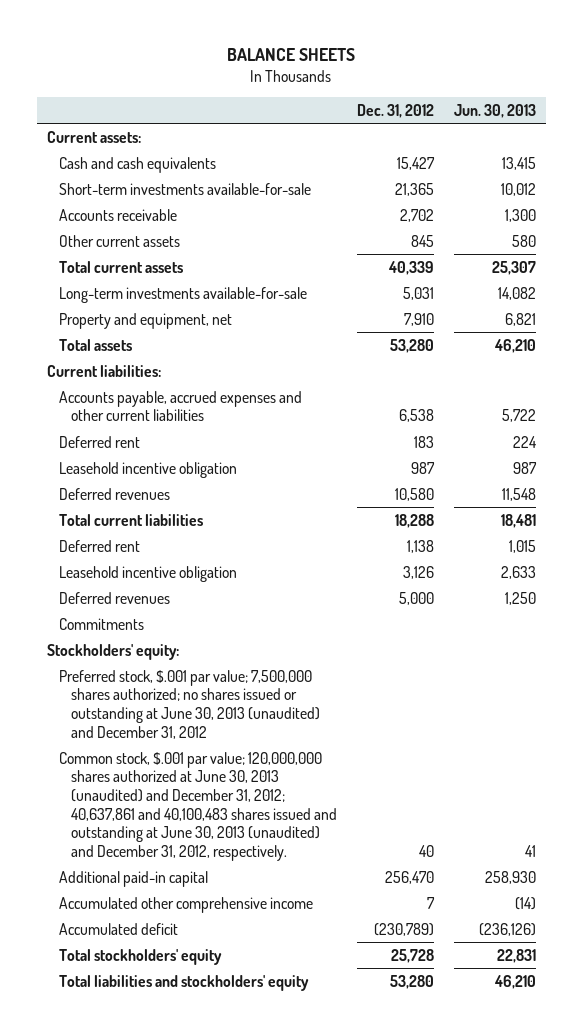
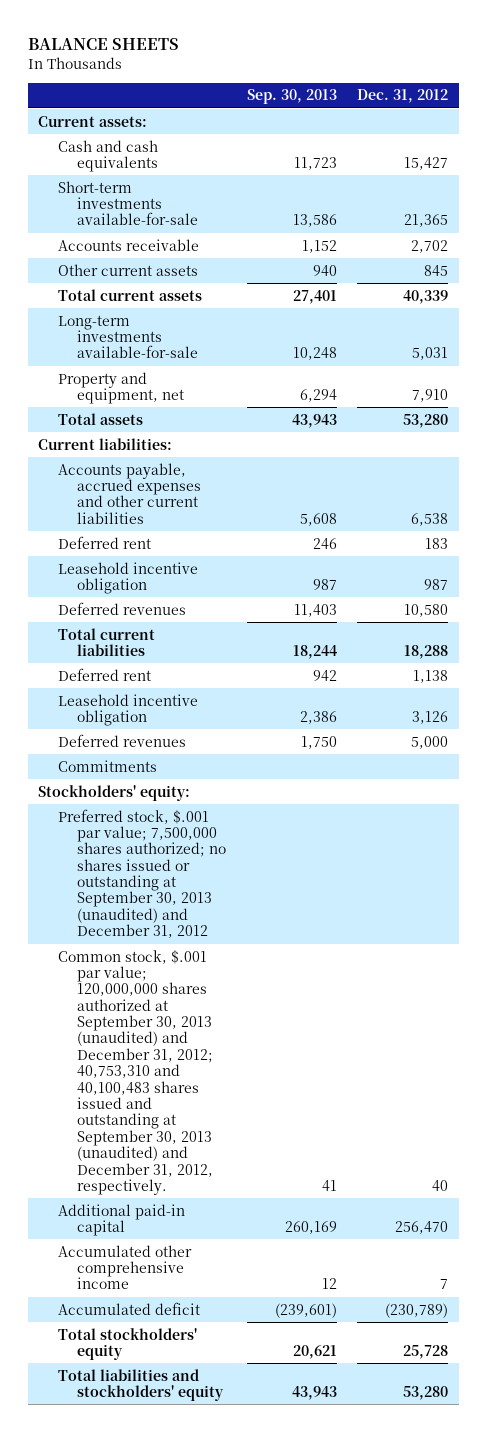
[453,104,536,119] Jun. 30, 2013 -> none
none -> [246,89,337,105] Sep. 30, 2013
[59,669,321,739] Preferred stock, $.001 par value; 7,500,000 shares authorized; no shares issued or outstanding at June 30, 2013 (unaudited) and December 31, 2012 -> [57,808,227,939] Preferred stock, $.001 par value; 7,500,000 shares authorized; no shares issued or outstanding at September 30, 2013 (unaudited) and December 31, 2012
[59,751,338,862] Common stock, $.001 par value; 120,000,000 shares authorized at June 30, 2013 (unaudited) and December 31, 2012; 40,637,861 and 40,100,483 shares issued and outstanding at June 30, 2013 (unaudited) and December 31, 2012, respectively. -> [57,949,214,1195] Common stock, $.001 par value; 120,000,000 shares authorized at September 30, 2013 (unaudited) and December 31, 2012; 40,753,310 and 40,100,483 shares issued and outstanding at September 30, 2013 (unaudited) and December 31, 2012, respectively.

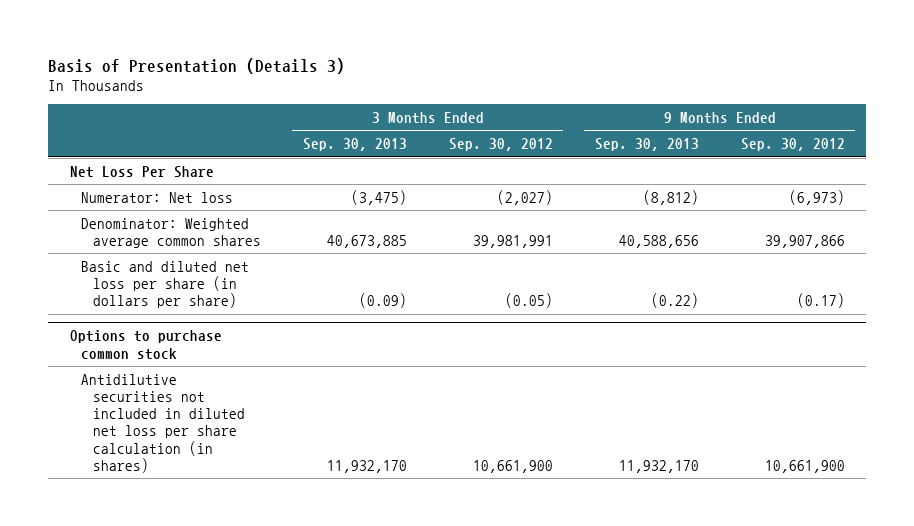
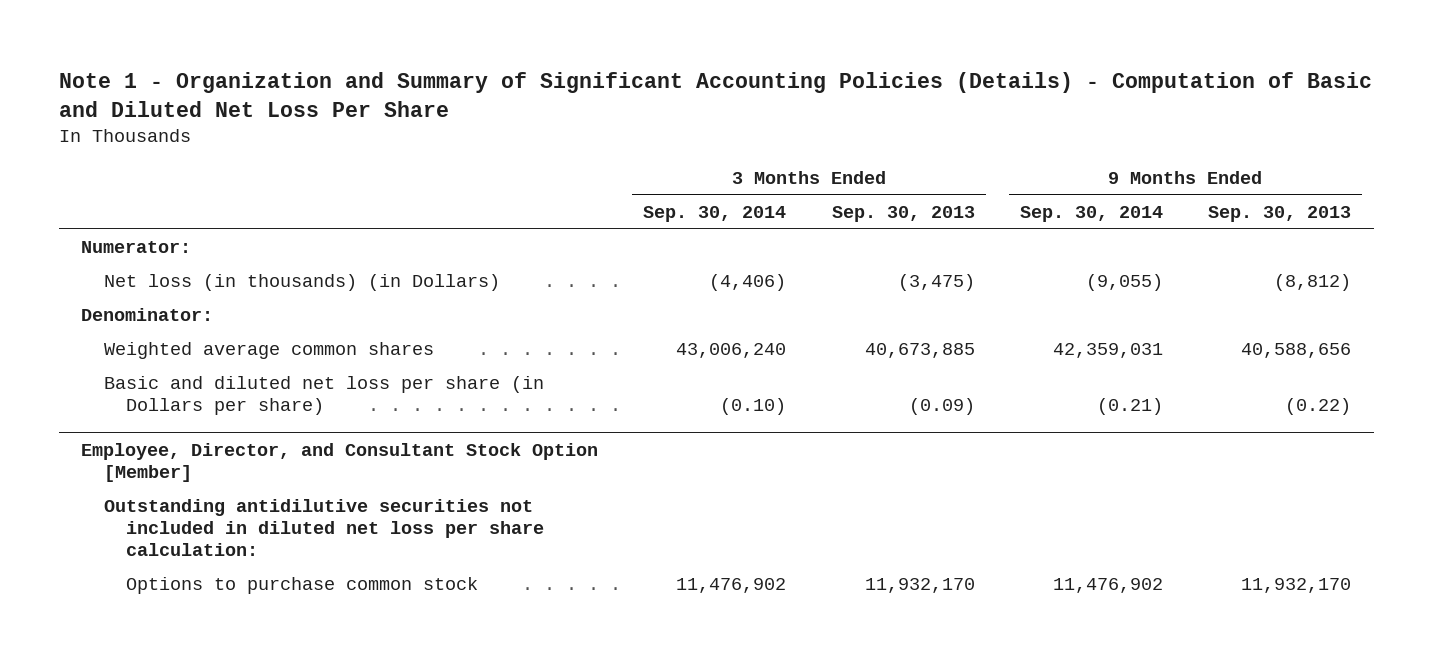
[48,57,346,74] Basis of Presentation (Details 3) -> [58,71,1372,117] Note 1 - Organization and Summary of Significant Accounting Policies (Details) - Computation of Basic and Diluted Net Loss Per Share
[448,138,553,152] Sep. 30, 2012 -> none
[740,138,845,152] Sep. 30, 2012 -> none
none -> [643,205,787,222] Sep. 30, 2014
none -> [1019,205,1163,222] Sep. 30, 2014
[69,165,214,178] Net Loss Per Share -> none
[69,330,222,360] Options to purchase common stock -> none
none -> [81,241,192,254] Numerator:
[81,191,234,203] Numerator: Net loss -> [103,274,500,292] Net loss (in thousands) (in Dollars)
none -> [81,308,214,322] Denominator:
[81,217,261,248] Denominator: Weighted average common shares -> [103,342,434,360] Weighted average common shares
[81,260,250,309] Basic and diluted net loss per share (in dollars per share) -> [103,376,544,416] Basic and diluted net loss per share (in Dollars per share)
none -> [81,443,599,483] Employee, Director, and Consultant Stock Option [Member]
none -> [103,499,545,557] Outstanding antidilutive securities not included in diluted net loss per share calculation:
[81,373,245,474] Antidilutive securities not included in diluted net loss per share calculation (in shares) -> [126,577,479,595] Options to purchase common stock

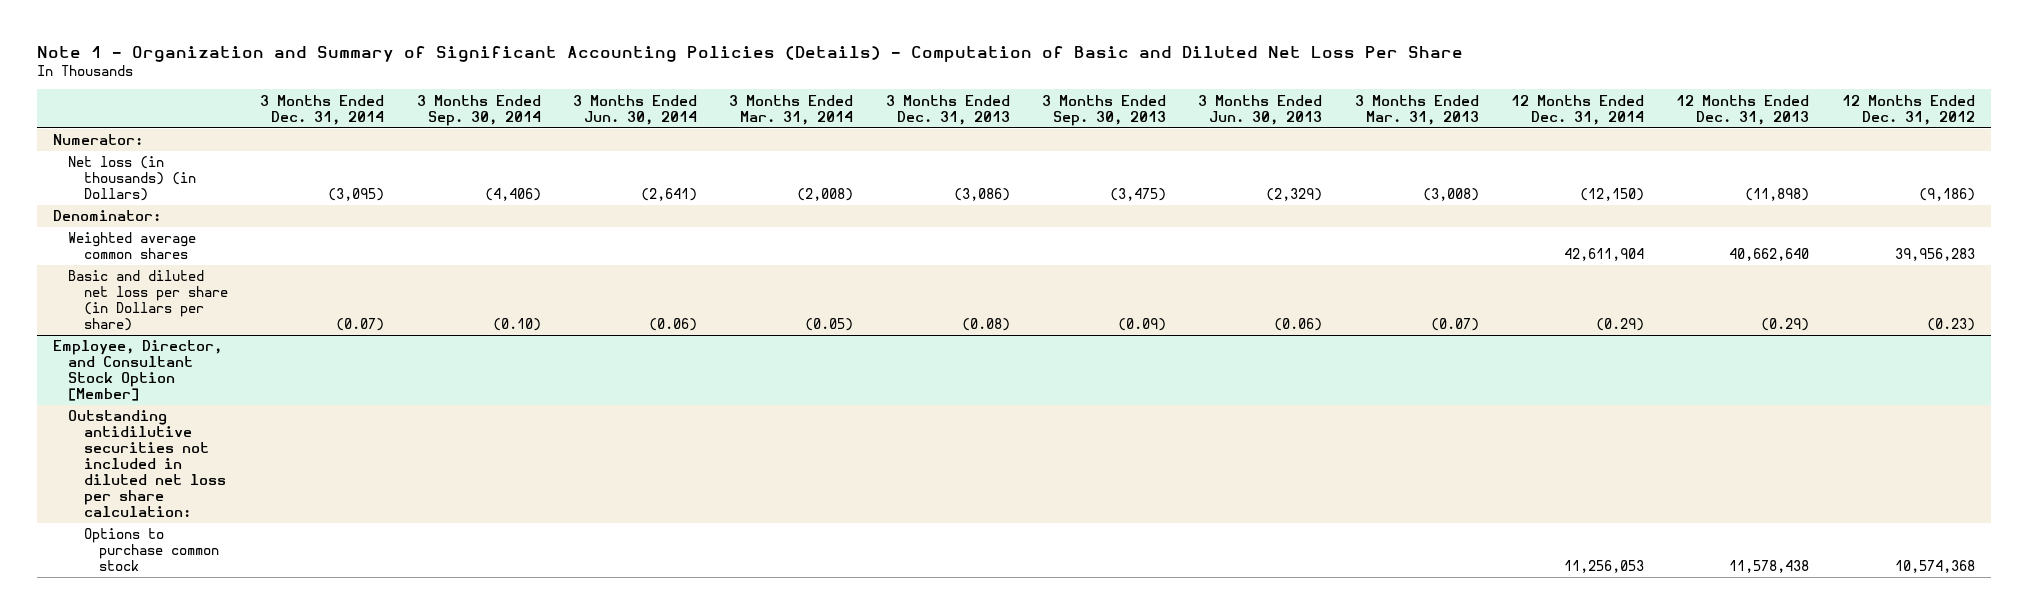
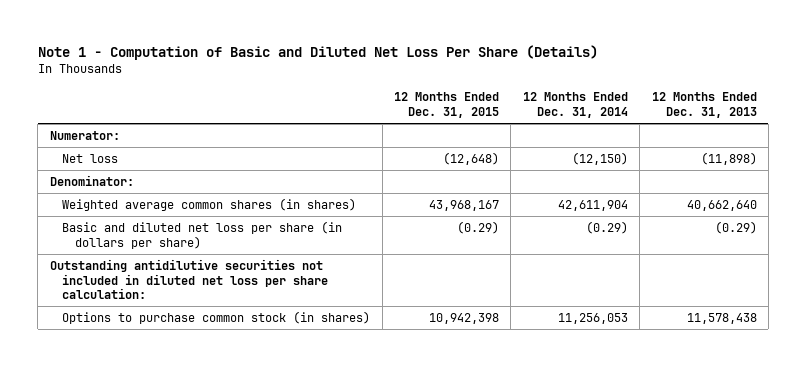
[36,45,1463,62] Note 1 - Organization and Summary of Significant Accounting Policies (Details) - Computation of Basic and Diluted Net Loss Per Share -> [37,44,598,60] Note 1 - Computation of Basic and Diluted Net Loss Per Share (Details)
[260,94,385,125] 3 Months Ended Dec. 31, 2014 -> none
[416,94,541,126] 3 Months Ended Sep. 30, 2014 -> none
[572,94,697,125] 3 Months Ended Jun. 30, 2014 -> none
[729,94,854,125] 3 Months Ended Mar. 31, 2014 -> none
[885,94,1010,125] 3 Months Ended Dec. 31, 2013 -> none
[1041,94,1166,126] 3 Months Ended Sep. 30, 2013 -> none
[1198,94,1323,125] 3 Months Ended Jun. 30, 2013 -> none
[1354,94,1479,125] 3 Months Ended Mar. 31, 2013 -> none
[1841,94,1975,125] 12 Months Ended Dec. 31, 2012 -> none
none -> [393,92,499,118] 12 Months Ended Dec. 31, 2015
[68,156,196,202] Net loss (in thousands) (in Dollars) -> [62,153,119,163] Net loss
[52,340,222,402] Employee, Director, and Consultant Stock Option [Member] -> none
[68,232,197,260] Weighted average common shares -> [62,197,357,211] Weighted average common shares (in shares)
[68,270,228,332] Basic and diluted net loss per share (in Dollars per share) -> [62,220,343,249] Basic and diluted net loss per share (in dollars per share)
[83,528,220,572] Options to purchase common stock -> [62,310,371,324] Options to purchase common stock (in shares)

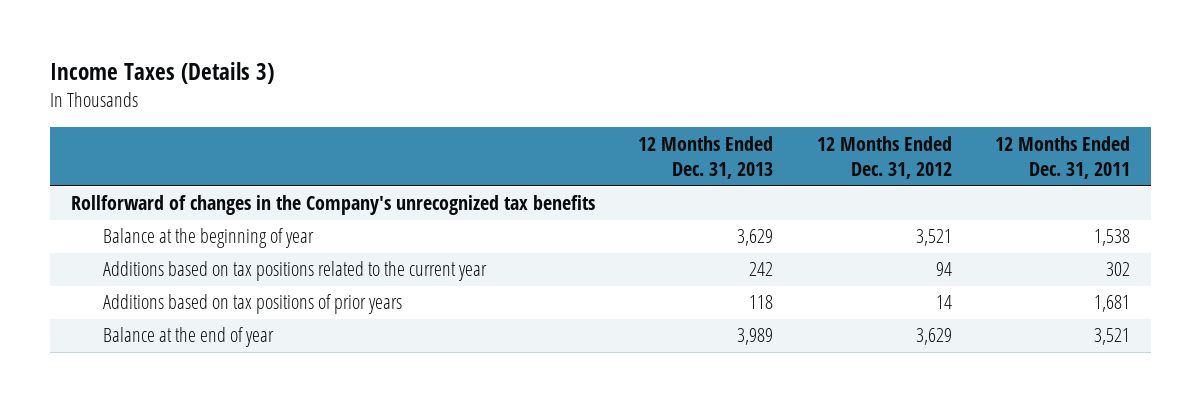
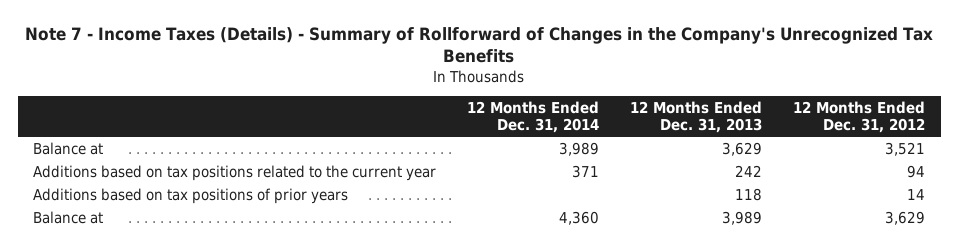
[49,62,274,85] Income Taxes (Details 3) -> [25,26,934,64] Note 7 - Income Taxes (Details) - Summary of Rollforward of Changes in the Company's Unrecognized Tax Benefits
[994,135,1130,180] 12 Months Ended Dec. 31, 2011 -> none
none -> [467,100,600,133] 12 Months Ended Dec. 31, 2014
[71,195,596,216] Rollforward of changes in the Company's unrecognized tax benefits -> none
[102,228,314,249] Balance at the beginning of year -> [33,141,104,155] Balance at
[102,327,274,348] Balance at the end of year -> [33,210,104,224] Balance at

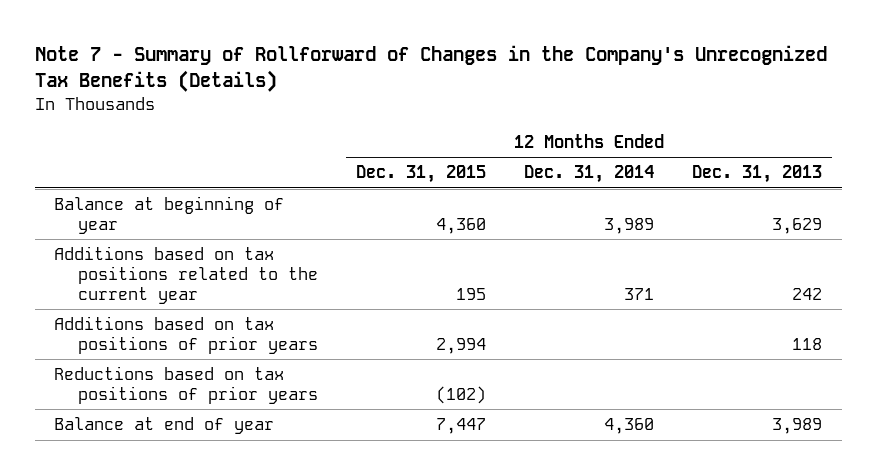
[25,26,934,64] Note 7 - Income Taxes (Details) - Summary of Rollforward of Changes in the Company's Unrecognized Tax Benefits -> [35,45,828,93] Note 7 - Summary of Rollforward of Changes in the Company's Unrecognized Tax Benefits (Details)
[793,100,926,133] 12 Months Ended Dec. 31, 2012 -> none
none -> [355,165,486,184] Dec. 31, 2015
[33,141,104,155] Balance at -> [54,196,285,235] Balance at beginning of year
none -> [54,366,318,405] Reductions based on tax positions of prior years
[33,210,104,224] Balance at -> [54,417,275,435] Balance at end of year

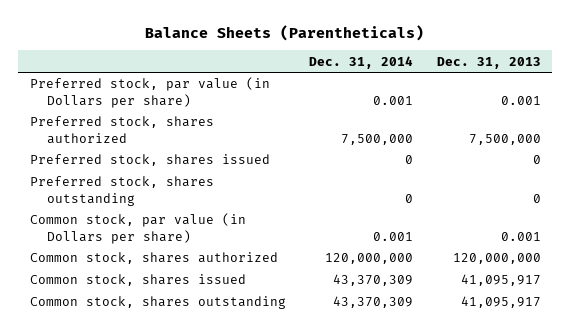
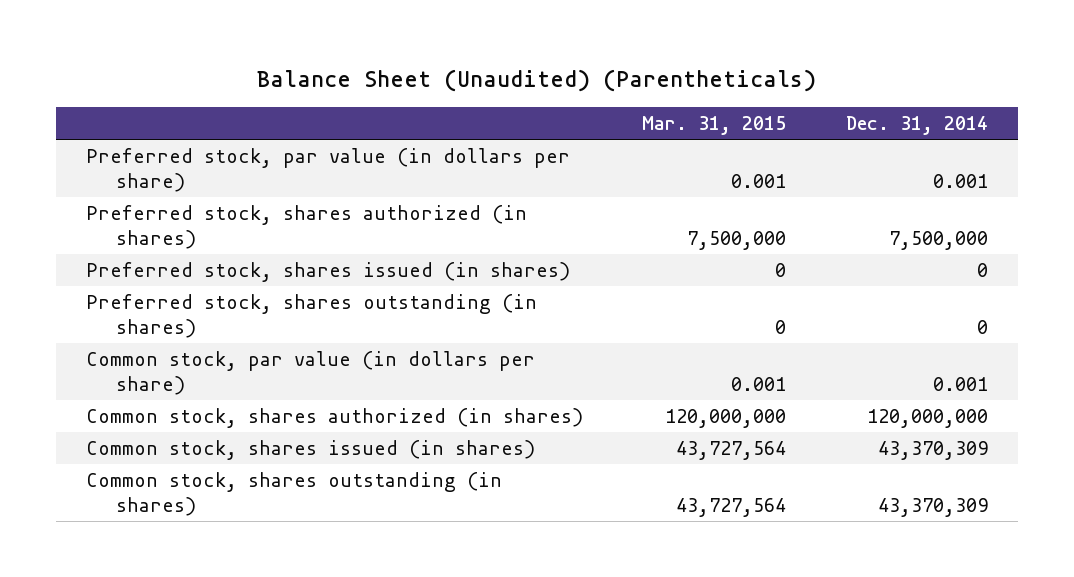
[145,24,425,41] Balance Sheets (Parentheticals) -> [256,68,816,92] Balance Sheet (Unaudited) (Parentheticals)
[436,56,541,69] Dec. 31, 2013 -> none
none -> [642,115,787,135] Mar. 31, 2015
[30,77,271,108] Preferred stock, par value (in Dollars per share) -> [85,147,570,192] Preferred stock, par value (in dollars per share)
[30,116,215,144] Preferred stock, shares authorized -> [85,204,527,249] Preferred stock, shares authorized (in shares)
[30,154,271,167] Preferred stock, shares issued -> [85,261,570,282] Preferred stock, shares issued (in shares)
[30,176,215,206] Preferred stock, shares outstanding -> [85,293,537,338] Preferred stock, shares outstanding (in shares)
[30,213,247,244] Common stock, par value (in Dollars per share) -> [85,350,535,395] Common stock, par value (in dollars per share)
[30,252,279,265] Common stock, shares authorized -> [85,407,583,428] Common stock, shares authorized (in shares)
[30,274,247,287] Common stock, shares issued -> [85,439,535,460] Common stock, shares issued (in shares)
[30,296,287,310] Common stock, shares outstanding -> [85,471,502,516] Common stock, shares outstanding (in shares)

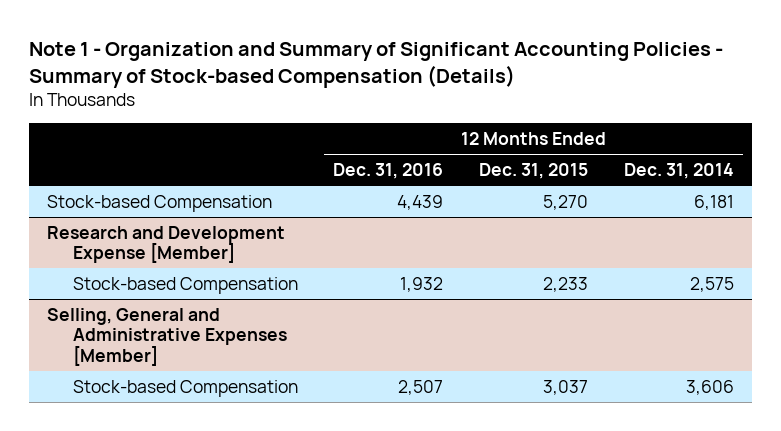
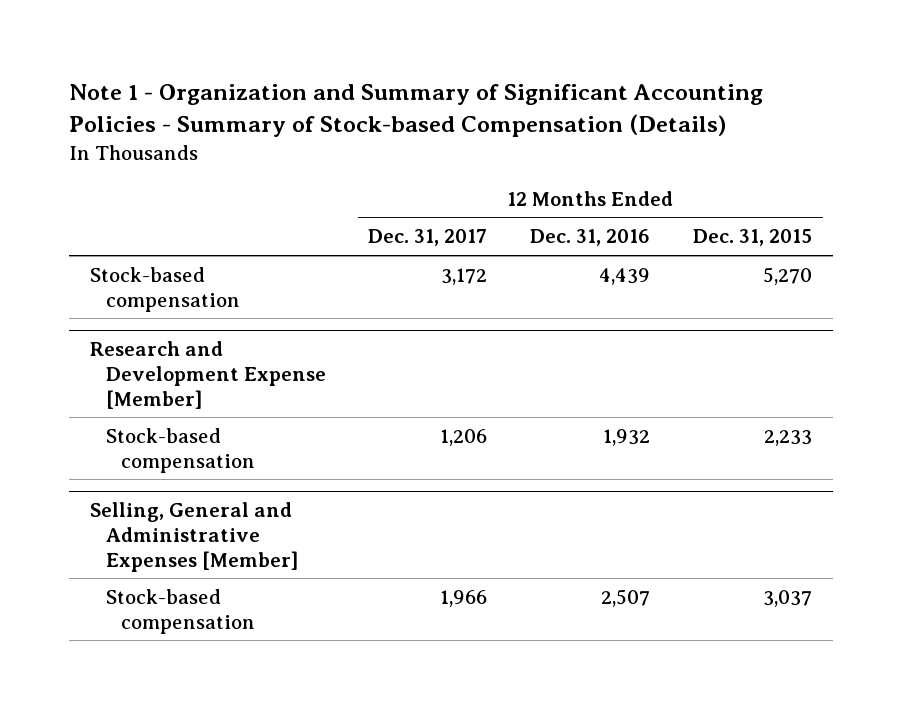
[624,163,735,180] Dec. 31, 2014 -> none
none -> [368,229,488,247] Dec. 31, 2017
[46,194,272,212] Stock-based Compensation -> [90,266,240,312] Stock-based compensation
[72,276,298,294] Stock-based Compensation -> [105,427,256,473] Stock-based compensation
[72,379,298,397] Stock-based Compensation -> [105,588,256,634] Stock-based compensation

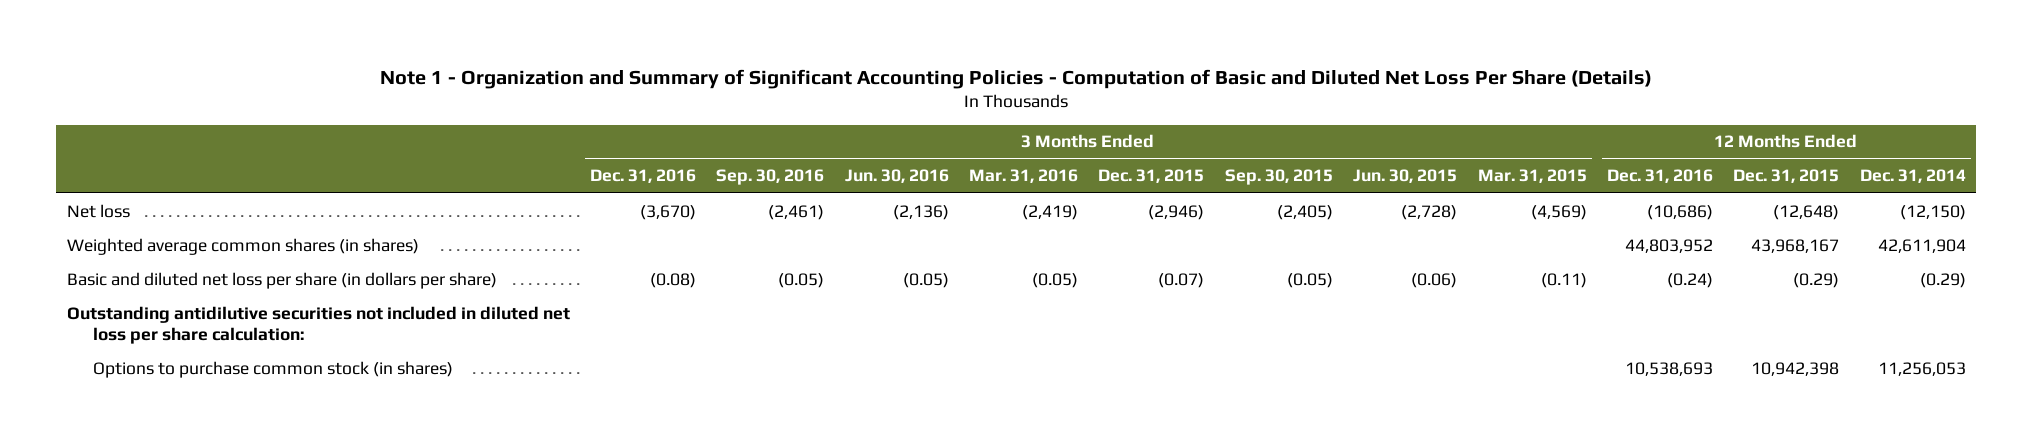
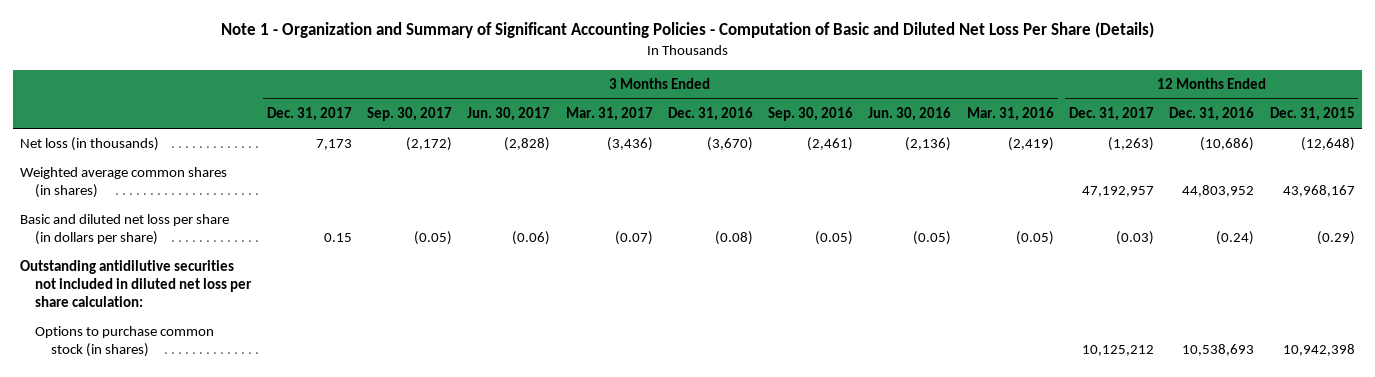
[1098,169,1205,184] Dec. 31, 2015 -> none
[1224,169,1333,186] Sep. 30, 2015 -> none
[1353,169,1458,184] Jun. 30, 2015 -> none
[1477,169,1587,184] Mar. 31, 2015 -> none
[1859,169,1966,184] Dec. 31, 2014 -> none
none -> [266,107,352,122] Dec. 31, 2017
none -> [367,107,453,122] Sep. 30, 2017
none -> [467,107,551,122] Jun. 30, 2017
none -> [565,107,653,122] Mar. 31, 2017
none -> [1069,107,1155,122] Dec. 31, 2017
[66,203,130,218] Net loss -> [20,137,160,152] Net loss (in thousands)

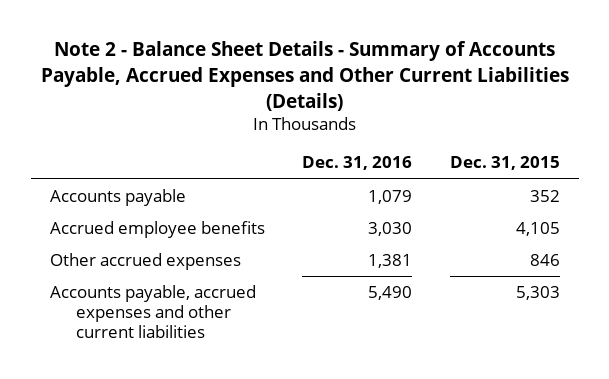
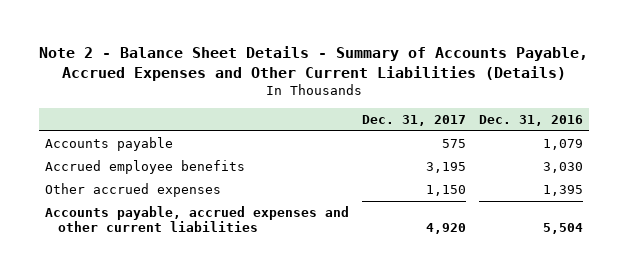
[449,156,560,171] Dec. 31, 2015 -> none
none -> [361,115,466,127] Dec. 31, 2017
[368,254,413,269] 1,381 -> [542,184,583,196] 1,395
[368,286,413,301] 5,490 -> [542,222,583,234] 5,504

